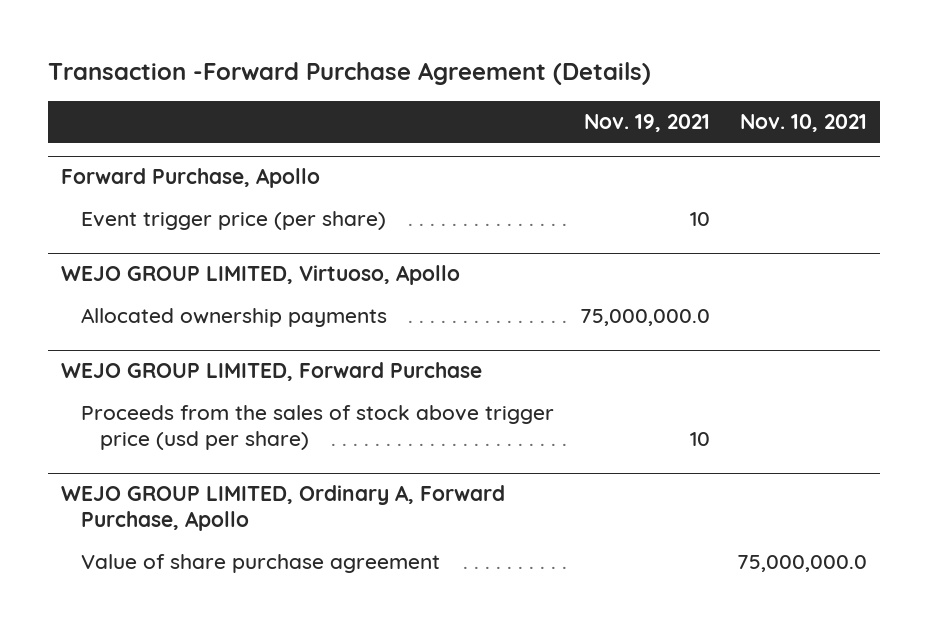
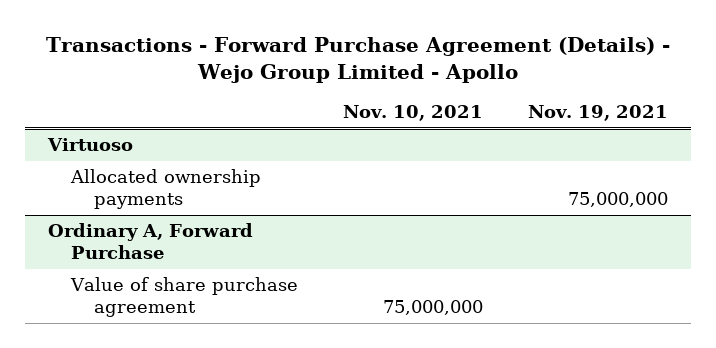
[47,61,651,85] Transaction -Forward Purchase Agreement (Details) -> [46,37,671,83] Transactions - Forward Purchase Agreement (Details) - Wejo Group Limited - Apollo
[60,168,320,189] Forward Purchase, Apollo -> none
[80,211,386,231] Event trigger price (per share) -> none
[60,362,482,382] WEJO GROUP LIMITED, Forward Purchase -> none
[80,405,554,451] Proceeds from the sales of stock above trigger price (usd per share) -> none
[60,265,460,286] WEJO GROUP LIMITED, Virtuoso, Apollo -> [46,138,133,152] Virtuoso
[580,309,711,327] 75,000,000.0 -> [568,192,669,208] 75,000,000
[60,485,505,532] WEJO GROUP LIMITED, Ordinary A, Forward Purchase, Apollo -> [47,223,253,260] Ordinary A, Forward Purchase
[736,555,867,573] 75,000,000.0 -> [383,300,484,316] 75,000,000

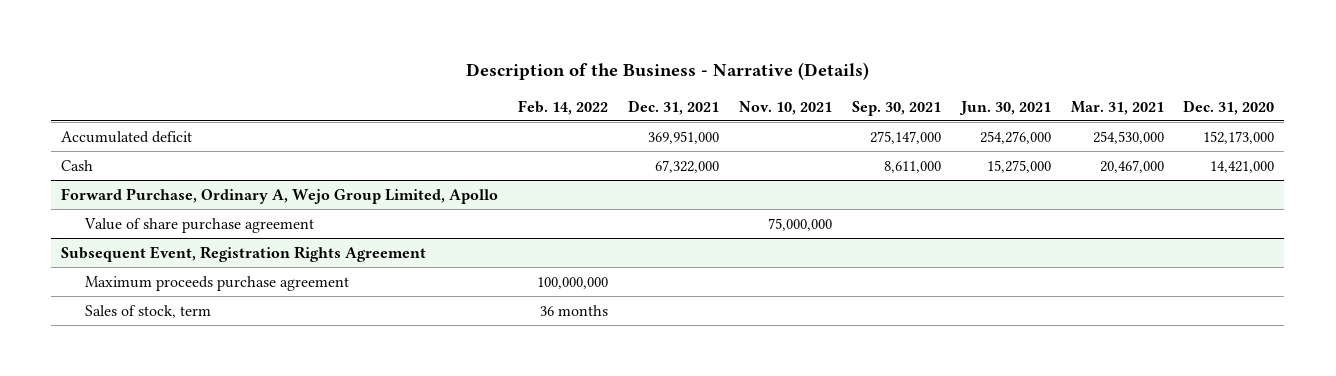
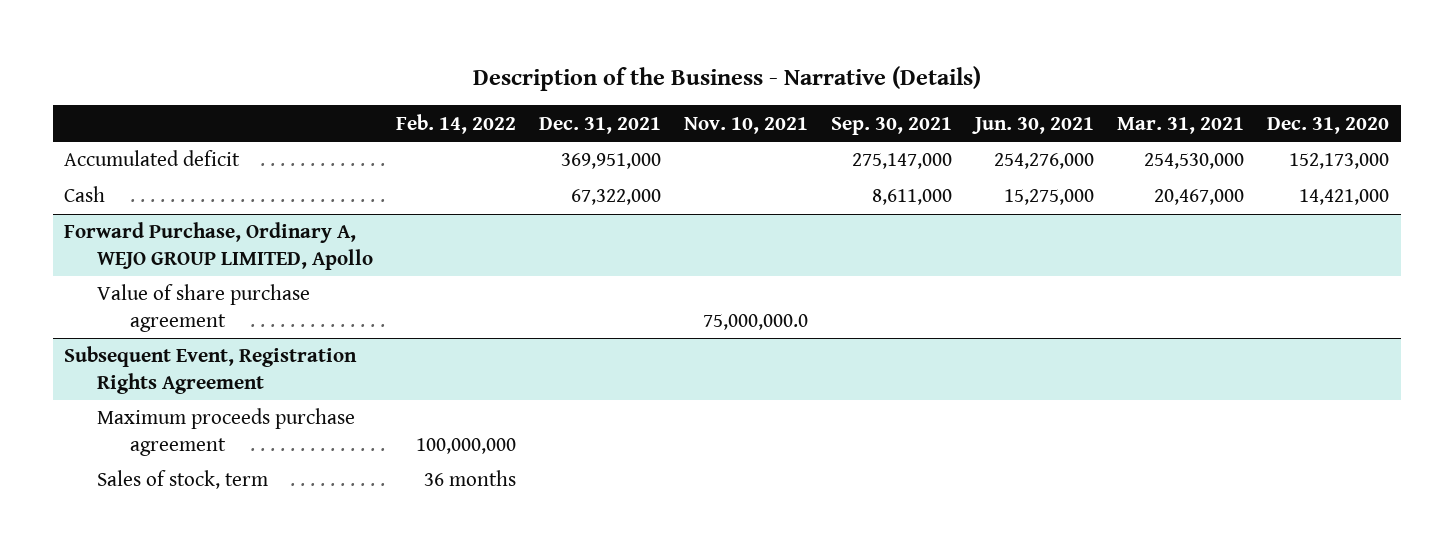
[61,187,499,204] Forward Purchase, Ordinary A, Wejo Group Limited, Apollo -> [64,222,374,270] Forward Purchase, Ordinary A, WEJO GROUP LIMITED, Apollo
[767,217,832,231] 75,000,000 -> [703,313,809,330] 75,000,000.0

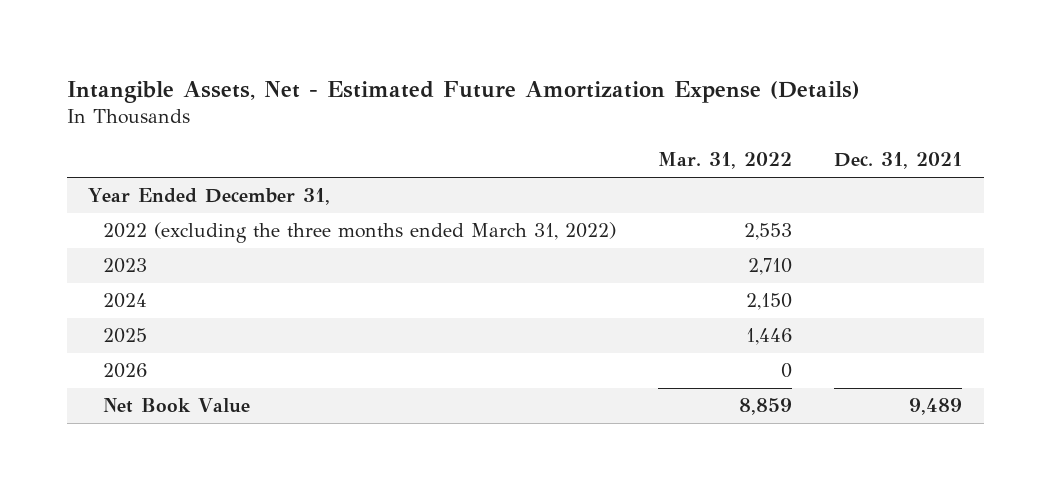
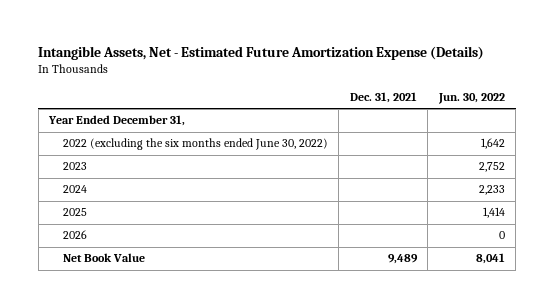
[658,152,793,170] Mar. 31, 2022 -> none
none -> [437,92,505,104] Jun. 30, 2022
[102,222,616,244] 2022 (excluding the three months ended March 31, 2022) -> [62,138,328,151] 2022 (excluding the six months ended June 30, 2022)

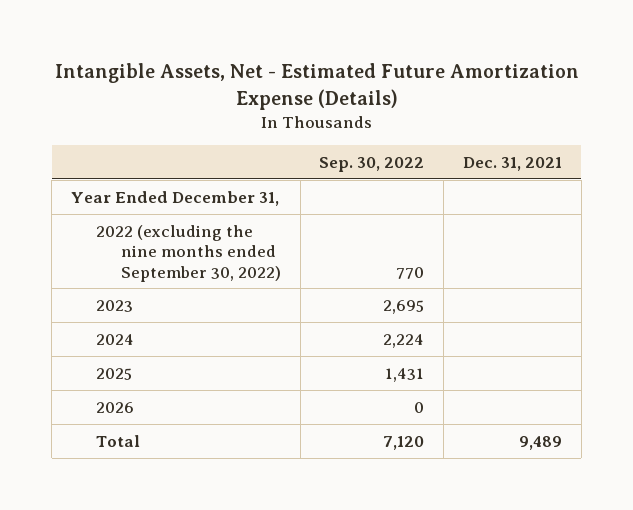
[437,92,505,104] Jun. 30, 2022 -> none
none -> [319,157,425,173] Sep. 30, 2022
[62,138,328,151] 2022 (excluding the six months ended June 30, 2022) -> [96,224,281,282] 2022 (excluding the nine months ended September 30, 2022)
[62,253,145,263] Net Book Value -> [96,434,141,447] Total

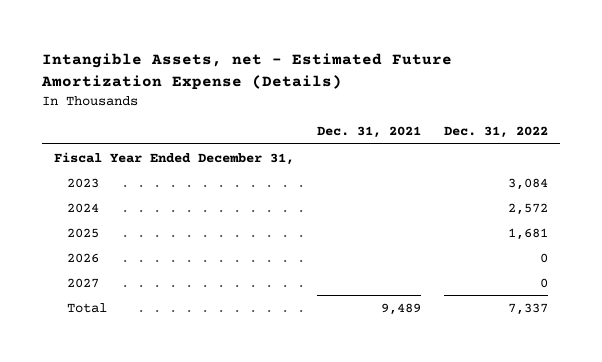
[54,63,579,111] Intangible Assets, Net - Estimated Future Amortization Expense (Details) -> [40,52,452,90] Intangible Assets, net - Estimated Future Amortization Expense (Details)
[319,157,425,173] Sep. 30, 2022 -> none
none -> [444,126,549,139] Dec. 31, 2022
[96,224,281,282] 2022 (excluding the nine months ended September 30, 2022) -> none
[71,190,280,206] Year Ended December 31, -> [53,151,294,165] Fiscal Year Ended December 31,
none -> [66,277,99,288] 2027

